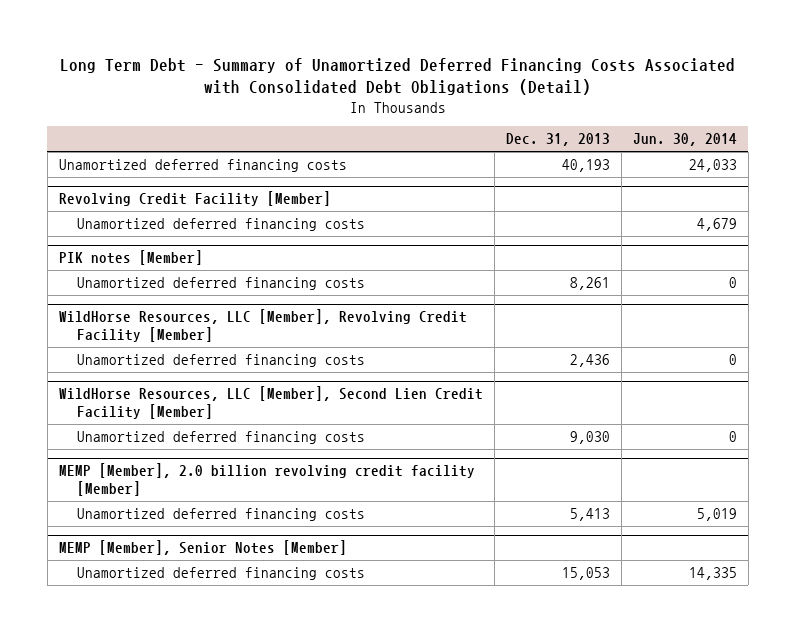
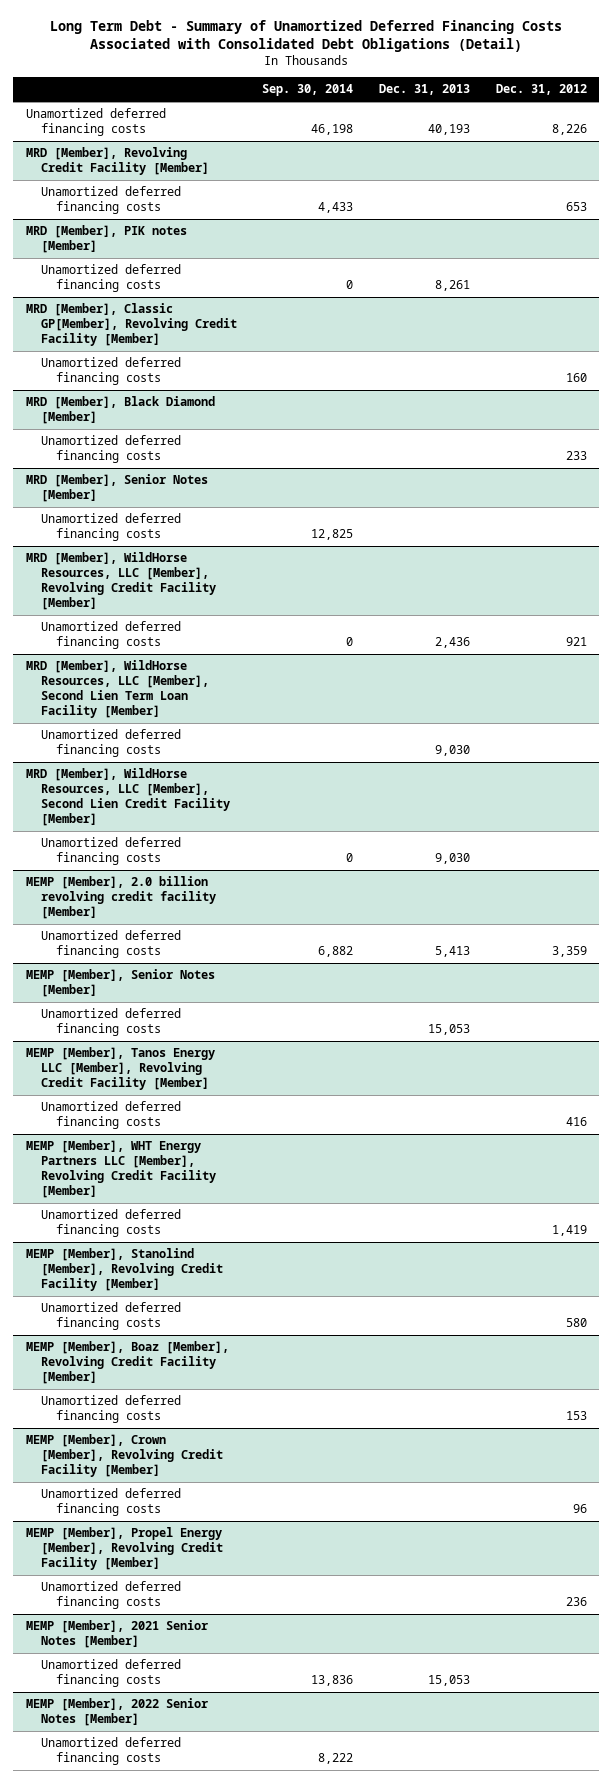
[632,133,737,147] Jun. 30, 2014 -> none
none -> [262,84,354,97] Sep. 30, 2014
none -> [495,84,587,96] Dec. 31, 2012
[58,191,331,207] Revolving Credit Facility [Member] -> [25,147,209,176] MRD [Member], Revolving Credit Facility [Member]
[58,250,203,266] PIK notes [Member] -> [25,225,187,254] MRD [Member], PIK notes [Member]
none -> [25,303,237,347] MRD [Member], Classic GP[Member], Revolving Credit Facility [Member]
none -> [40,357,181,386] Unamortized deferred financing costs
none -> [25,396,215,425] MRD [Member], Black Diamond [Member]
none -> [40,435,181,464] Unamortized deferred financing costs
none -> [25,474,208,503] MRD [Member], Senior Notes [Member]
none -> [40,513,181,542] Unamortized deferred financing costs
[58,309,467,343] WildHorse Resources, LLC [Member], Revolving Credit Facility [Member] -> [25,552,216,611] MRD [Member], WildHorse Resources, LLC [Member], Revolving Credit Facility [Member]
none -> [25,660,209,719] MRD [Member], WildHorse Resources, LLC [Member], Second Lien Term Loan Facility [Member]
none -> [40,729,181,758] Unamortized deferred financing costs
[58,386,483,420] WildHorse Resources, LLC [Member], Second Lien Credit Facility [Member] -> [25,768,230,827] MRD [Member], WildHorse Resources, LLC [Member], Second Lien Credit Facility [Member]
none -> [25,1047,215,1091] MEMP [Member], Tanos Energy LLC [Member], Revolving Credit Facility [Member]
none -> [40,1101,181,1130] Unamortized deferred financing costs
none -> [25,1140,216,1199] MEMP [Member], WHT Energy Partners LLC [Member], Revolving Credit Facility [Member]
none -> [40,1209,181,1238] Unamortized deferred financing costs
none -> [25,1248,223,1292] MEMP [Member], Stanolind [Member], Revolving Credit Facility [Member]
none -> [40,1302,181,1331] Unamortized deferred financing costs
none -> [25,1341,229,1385] MEMP [Member], Boaz [Member], Revolving Credit Facility [Member]
none -> [40,1395,181,1424] Unamortized deferred financing costs
none -> [25,1434,223,1478] MEMP [Member], Crown [Member], Revolving Credit Facility [Member]
none -> [40,1488,181,1517] Unamortized deferred financing costs
none -> [25,1527,223,1571] MEMP [Member], Propel Energy [Member], Revolving Credit Facility [Member]
none -> [40,1581,181,1610] Unamortized deferred financing costs
none -> [25,1620,208,1649] MEMP [Member], 2021 Senior Notes [Member]
none -> [40,1659,181,1688] Unamortized deferred financing costs
none -> [25,1698,208,1727] MEMP [Member], 2022 Senior Notes [Member]
none -> [40,1737,181,1766] Unamortized deferred financing costs

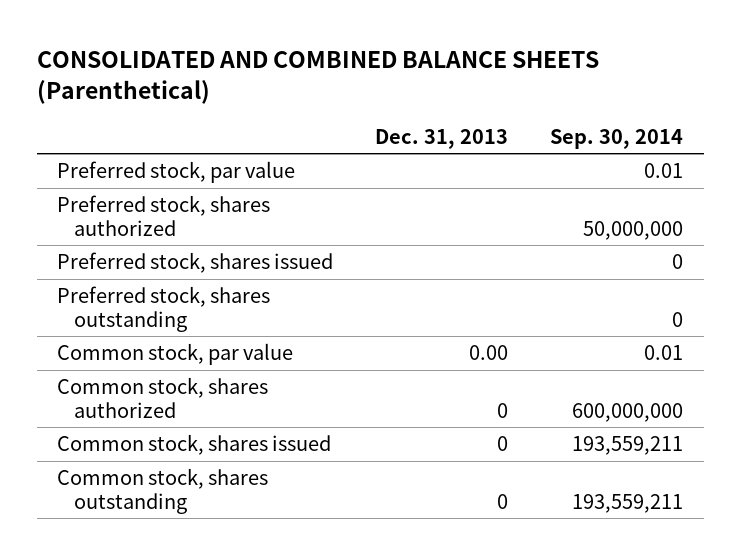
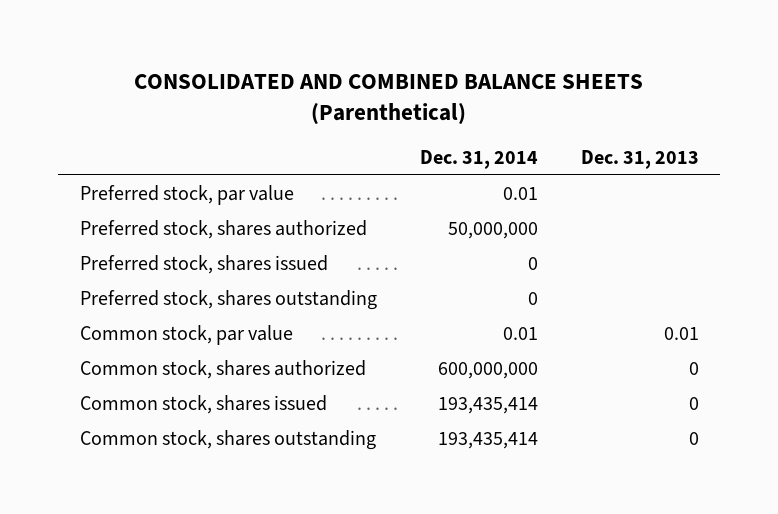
[550,128,684,149] Sep. 30, 2014 -> none
none -> [419,149,538,169] Dec. 31, 2014
[469,345,509,361] 0.00 -> [663,326,699,340] 0.01

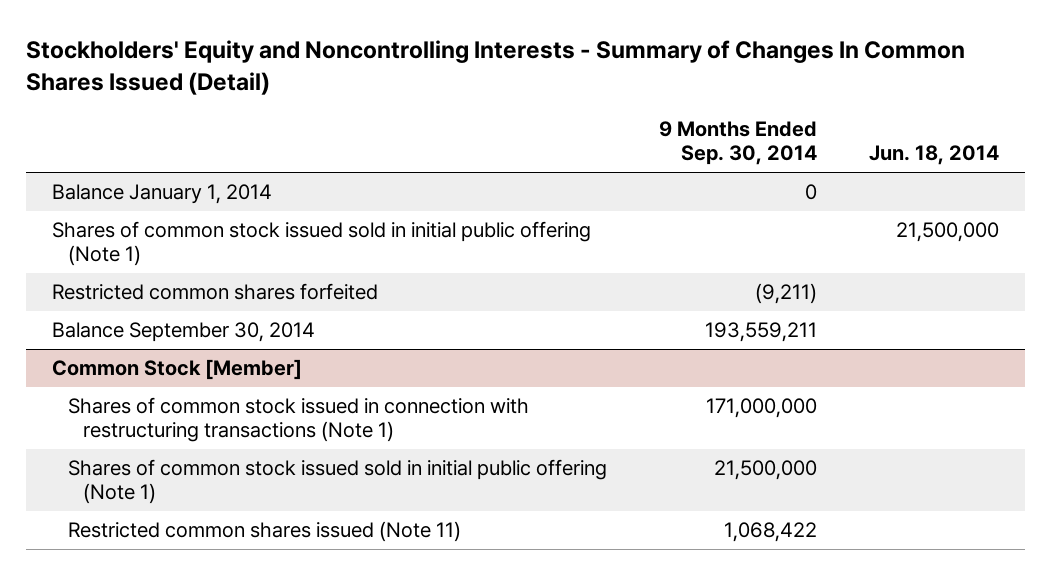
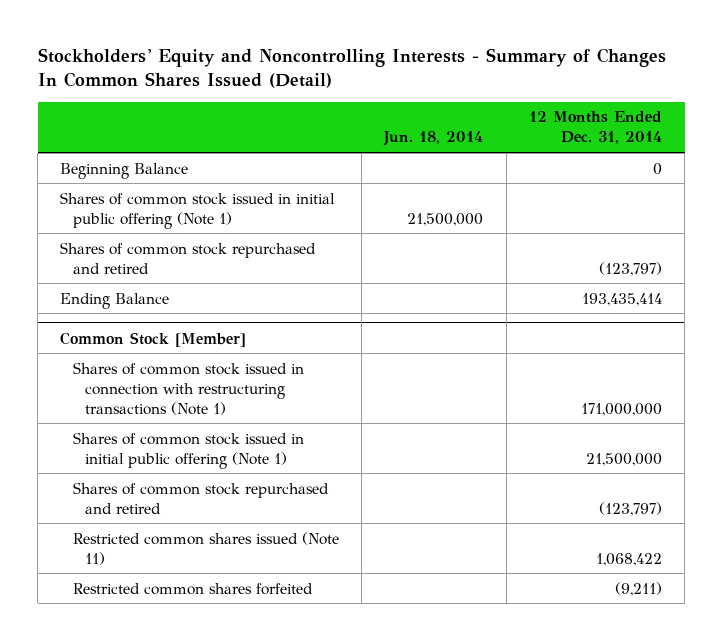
[658,121,817,166] 9 Months Ended Sep. 30, 2014 -> none
none -> [528,111,662,145] 12 Months Ended Dec. 31, 2014
[52,283,379,301] Restricted common shares forfeited -> none
[52,184,273,205] Balance January 1, 2014 -> [60,162,189,179] Beginning Balance
[52,221,592,267] Shares of common stock issued sold in initial public offering (Note 1) -> [60,191,336,229] Shares of common stock issued in initial public offering (Note 1)
none -> [60,241,317,274] Shares of common stock repurchased and retired
[52,322,316,343] Balance September 30, 2014 -> [60,292,170,309] Ending Balance
[67,459,607,505] Shares of common stock issued sold in initial public offering (Note 1) -> [72,431,304,469] Shares of common stock issued in initial public offering (Note 1)
none -> [72,481,329,514] Shares of common stock repurchased and retired
none -> [72,582,313,595] Restricted common shares forfeited

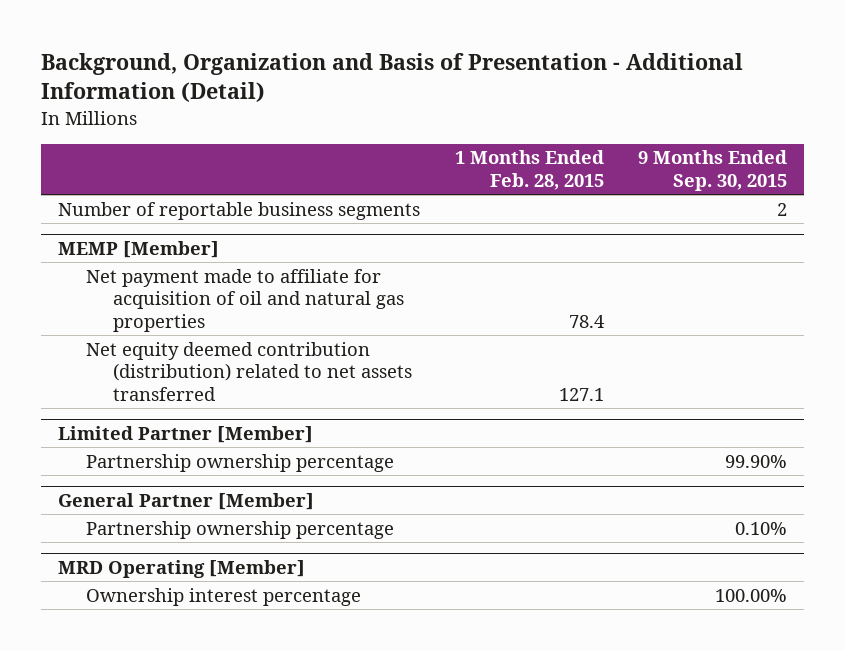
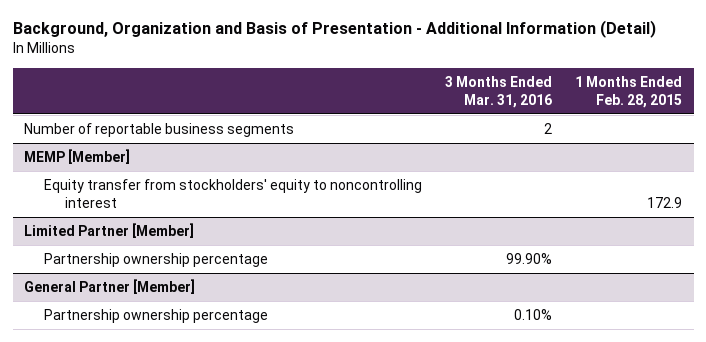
[638,150,788,191] 9 Months Ended Sep. 30, 2015 -> none
none -> [445,75,553,108] 3 Months Ended Mar. 31, 2016
[85,268,404,332] Net payment made to affiliate for acquisition of oil and natural gas properties -> none
[85,341,412,401] Net equity deemed contribution (distribution) related to net assets transferred -> none
none -> [44,179,423,209] Equity transfer from stockholders' equity to noncontrolling interest
[58,560,306,579] MRD Operating [Member] -> none
[85,587,361,606] Ownership interest percentage -> none

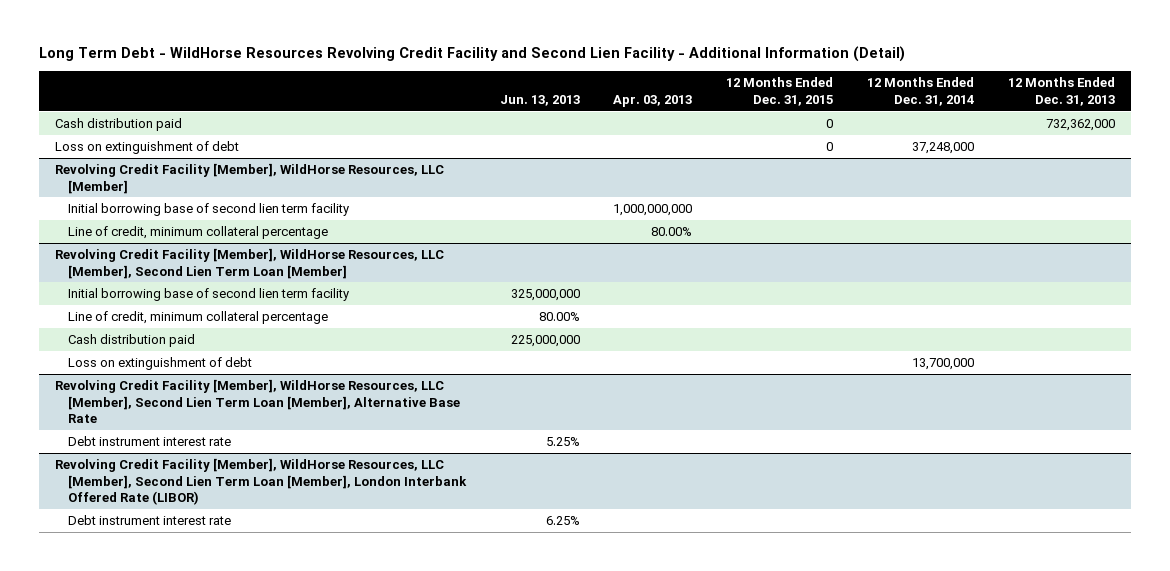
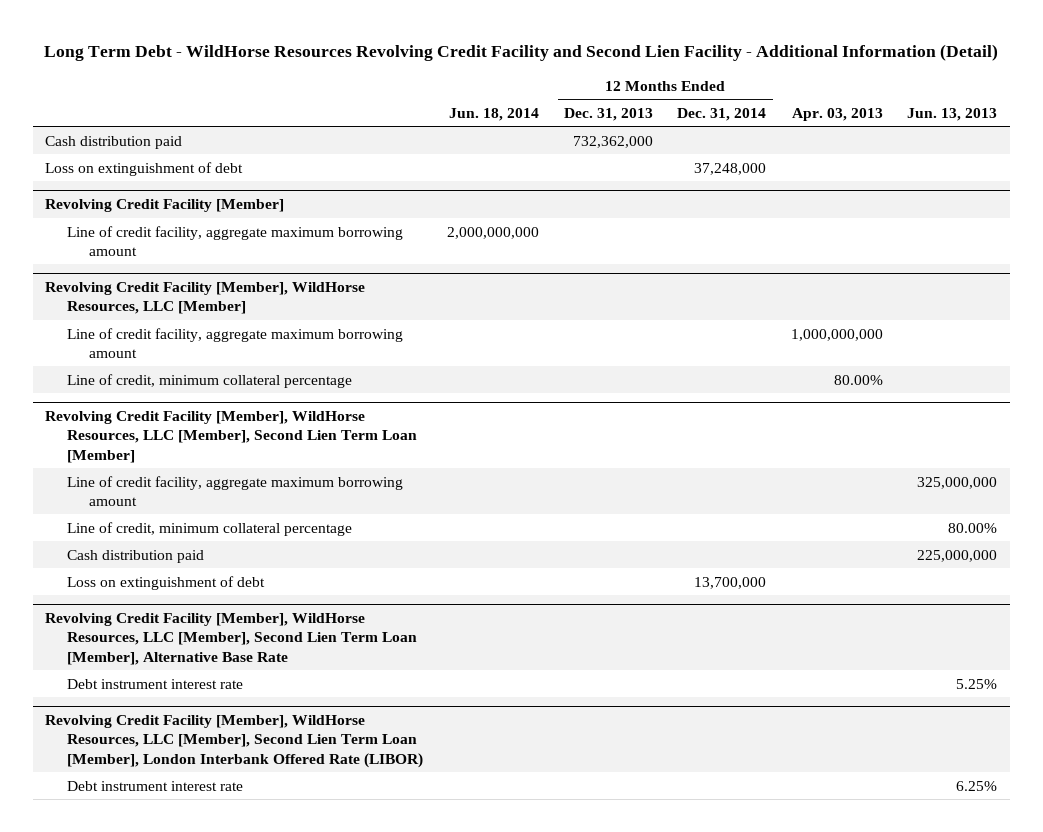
[726,77,834,106] 12 Months Ended Dec. 31, 2015 -> none
none -> [449,107,540,121] Jun. 18, 2014
none -> [45,199,285,213] Revolving Credit Facility [Member]
none -> [66,225,403,256] Line of credit facility, aggregate maximum borrowing amount
[67,203,349,217] Initial borrowing base of second lien term facility -> [66,327,403,358] Line of credit facility, aggregate maximum borrowing amount
[67,288,349,302] Initial borrowing base of second lien term facility -> [66,475,403,506] Line of credit facility, aggregate maximum borrowing amount

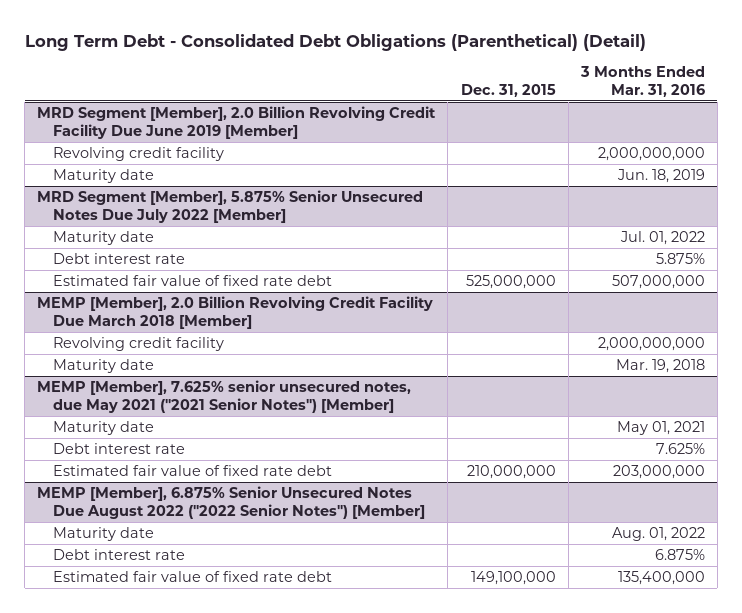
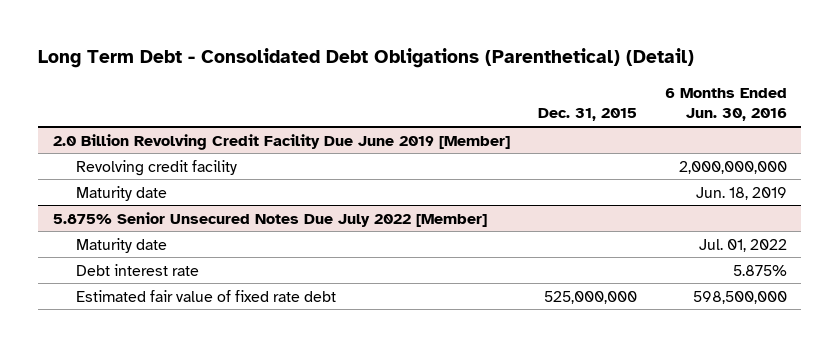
[579,66,705,97] 3 Months Ended Mar. 31, 2016 -> none
none -> [665,87,788,122] 6 Months Ended Jun. 30, 2016
[37,106,437,139] MRD Segment [Member], 2.0 Billion Revolving Credit Facility Due June 2019 [Member] -> [52,133,510,150] 2.0 Billion Revolving Credit Facility Due June 2019 [Member]
[37,190,424,223] MRD Segment [Member], 5.875% Senior Unsecured Notes Due July 2022 [Member] -> [52,211,487,227] 5.875% Senior Unsecured Notes Due July 2022 [Member]
[37,296,434,329] MEMP [Member], 2.0 Billion Revolving Credit Facility Due March 2018 [Member] -> none
[53,337,225,352] Revolving credit facility -> none
[53,359,155,374] Maturity date -> none
[37,380,412,413] MEMP [Member], 7.625% senior unsecured notes, due May 2021 ("2021 Senior Notes") [Member] -> none
[53,421,155,436] Maturity date -> none
[53,443,186,455] Debt interest rate -> none
[53,465,333,477] Estimated fair value of fixed rate debt -> none
[37,486,426,519] MEMP [Member], 6.875% Senior Unsecured Notes Due August 2022 ("2022 Senior Notes") [Member] -> none
[53,527,155,542] Maturity date -> none
[53,549,186,561] Debt interest rate -> none
[53,571,333,583] Estimated fair value of fixed rate debt -> none

